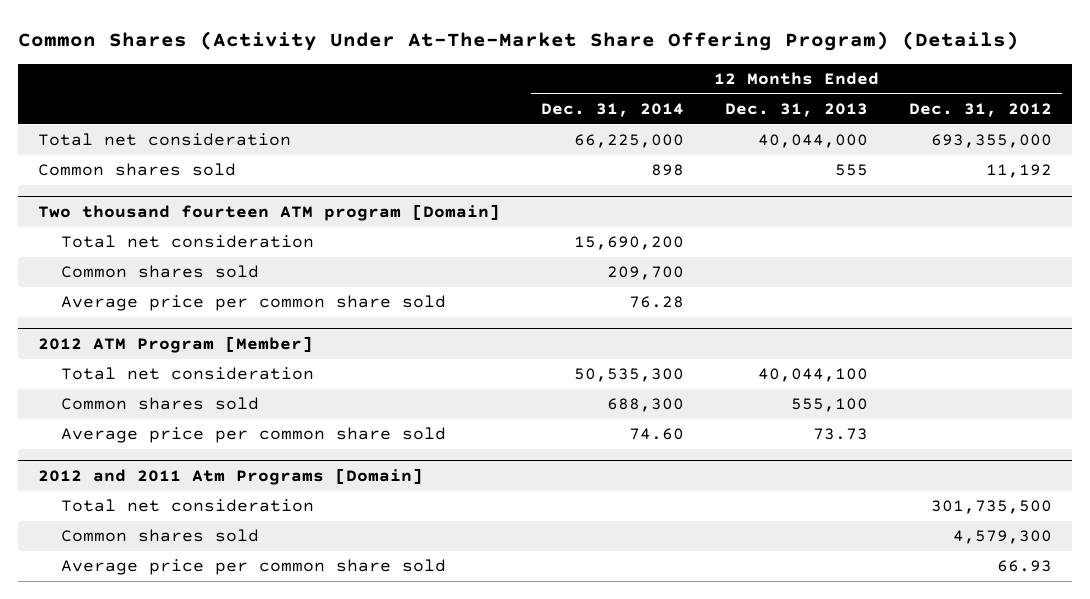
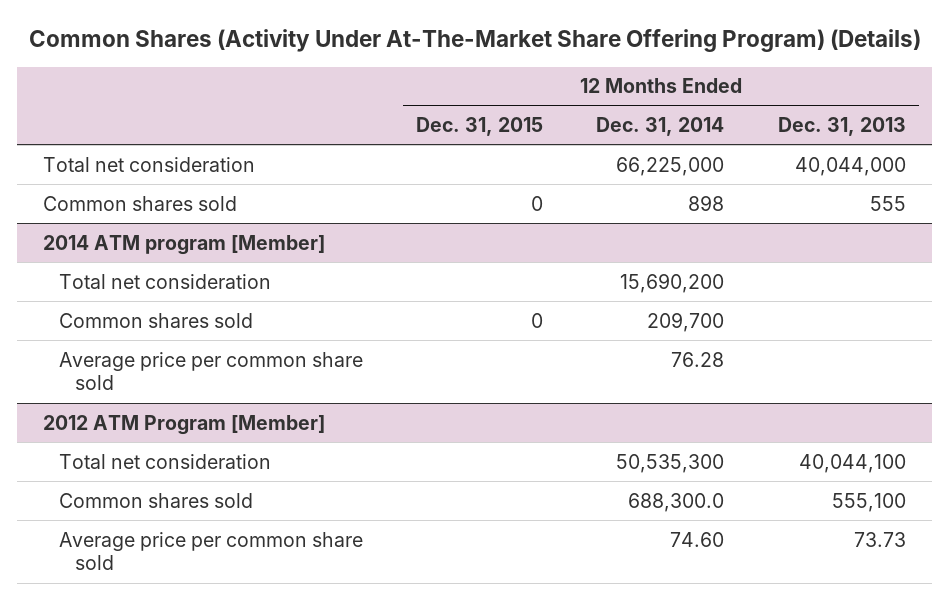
[908,103,1052,118] Dec. 31, 2012 -> none
none -> [416,117,544,137] Dec. 31, 2015
[38,204,501,222] Two thousand fourteen ATM program [Domain] -> none
none -> [43,234,326,255] 2014 ATM program [Member]
[607,398,685,413] 688,300 -> [628,492,725,512] 688,300.0
[38,468,424,486] 2012 and 2011 Atm Programs [Domain] -> none
[61,499,315,513] Total net consideration -> none
[61,529,260,543] Common shares sold -> none
[61,559,447,576] Average price per common share sold -> none

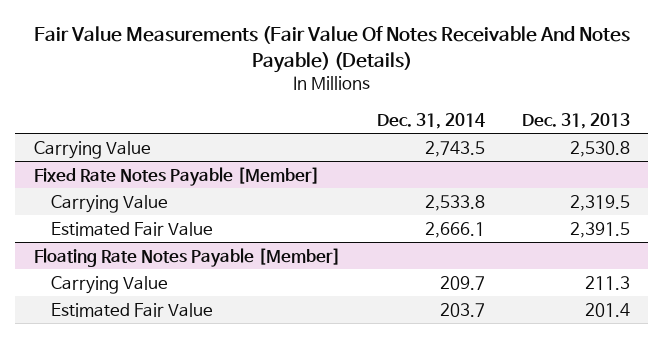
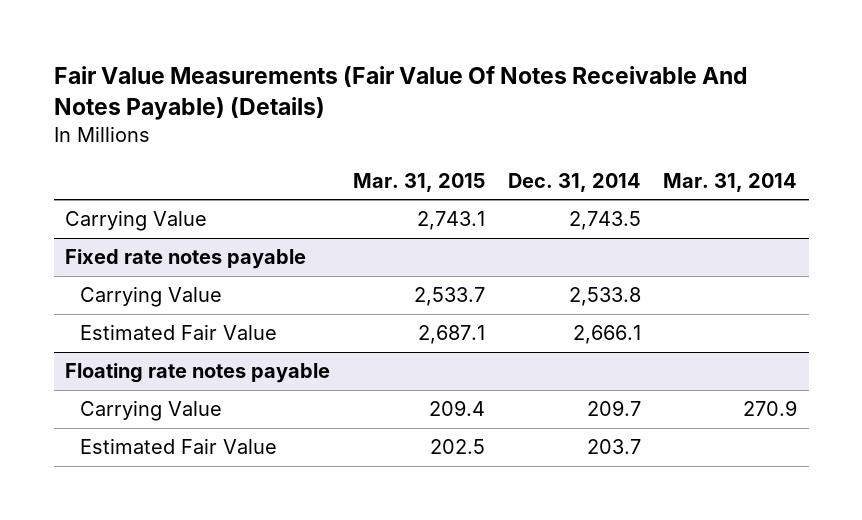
[521,112,630,129] Dec. 31, 2013 -> none
none -> [352,172,485,192] Mar. 31, 2015
none -> [663,172,798,192] Mar. 31, 2014
[33,166,320,186] Fixed Rate Notes Payable [Member] -> [65,249,307,270] Fixed rate notes payable
[33,247,341,267] Floating Rate Notes Payable [Member] -> [65,363,331,384] Floating rate notes payable

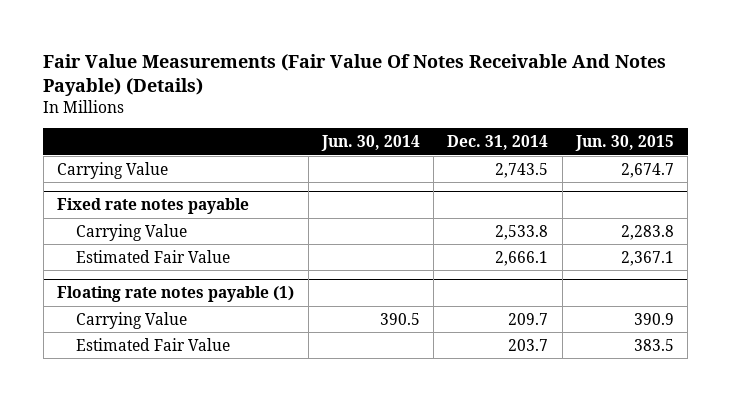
[352,172,485,192] Mar. 31, 2015 -> none
[663,172,798,192] Mar. 31, 2014 -> none
none -> [320,135,420,152] Jun. 30, 2014
none -> [575,135,675,152] Jun. 30, 2015
[65,363,331,384] Floating rate notes payable -> [57,286,295,303] Floating rate notes payable (1)

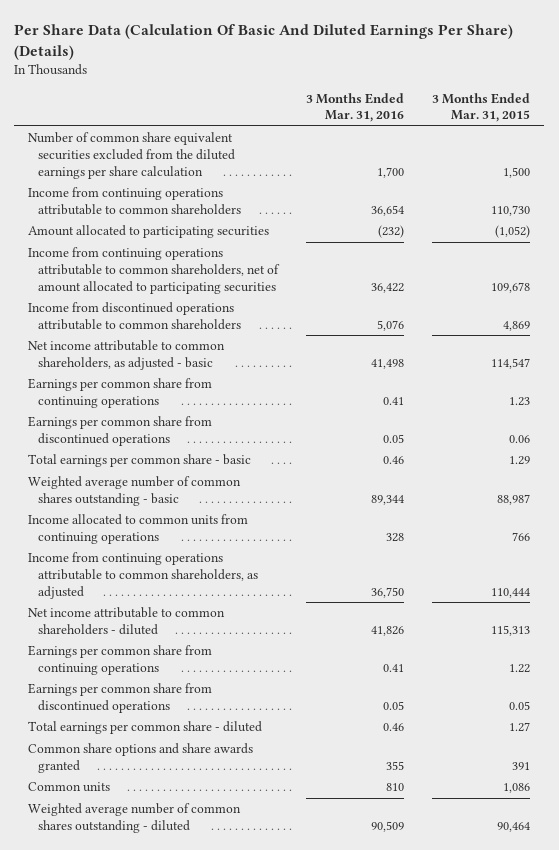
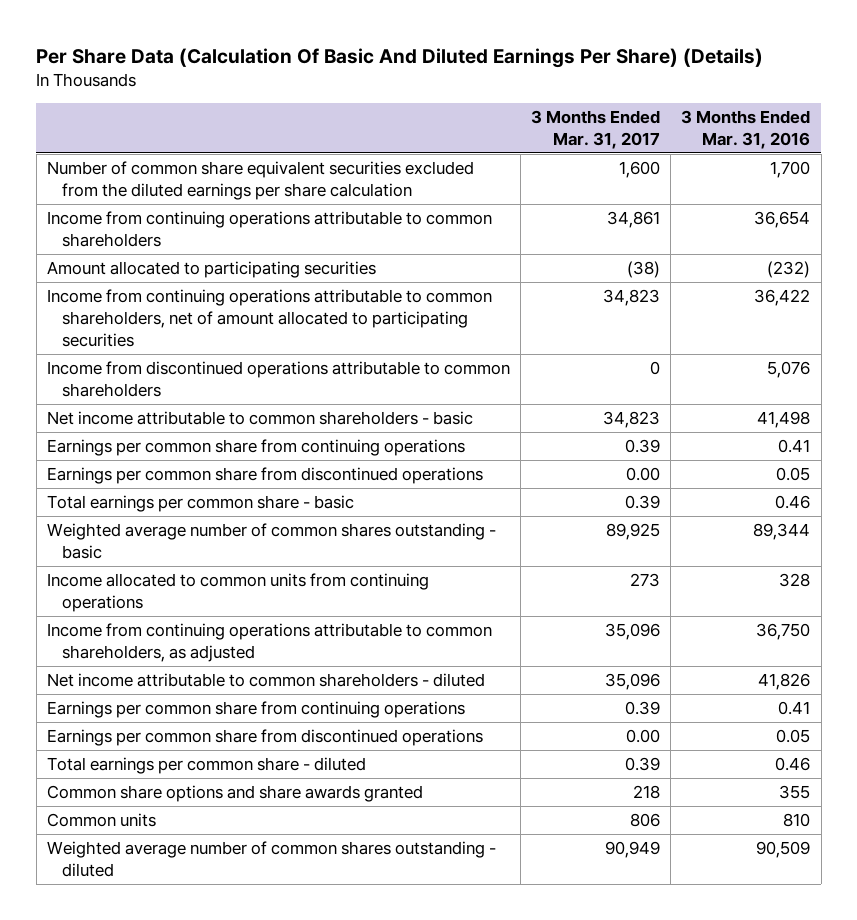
[432,92,531,123] 3 Months Ended Mar. 31, 2015 -> none
none -> [531,109,661,149] 3 Months Ended Mar. 31, 2017
[28,340,226,370] Net income attributable to common shareholders, as adjusted - basic -> [46,410,473,425] Net income attributable to common shareholders - basic

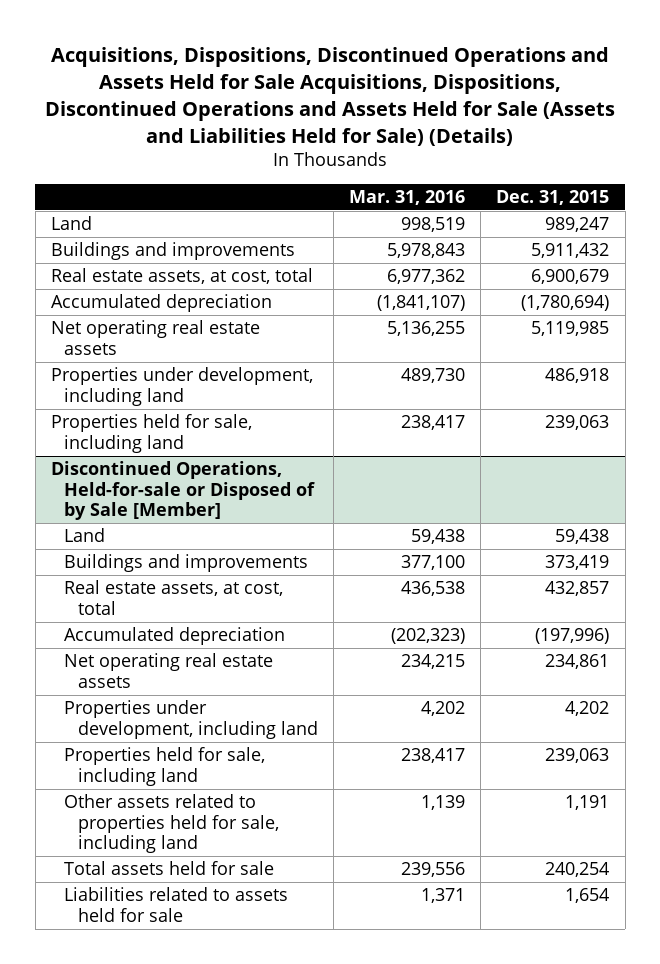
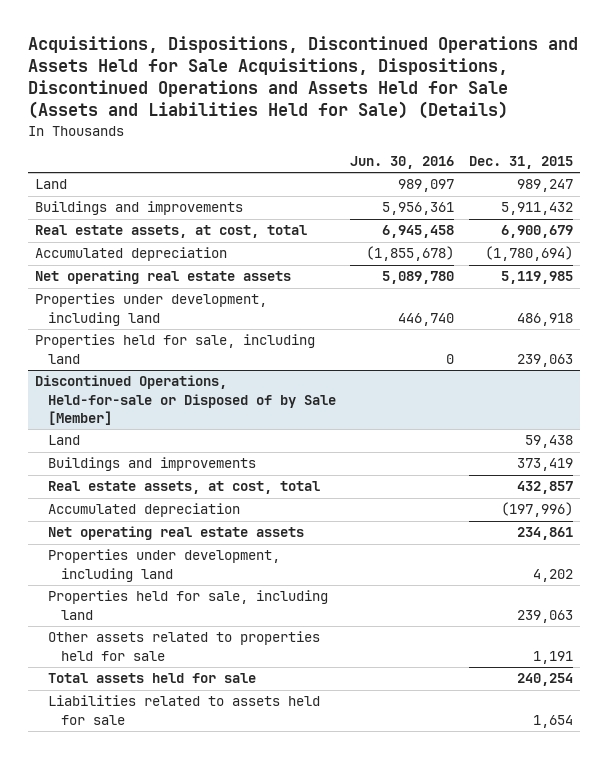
[349,189,466,205] Mar. 31, 2016 -> none
none -> [350,156,455,170] Jun. 30, 2016
[64,794,279,854] Other assets related to properties held for sale, including land -> [48,631,321,661] Other assets related to properties held for sale

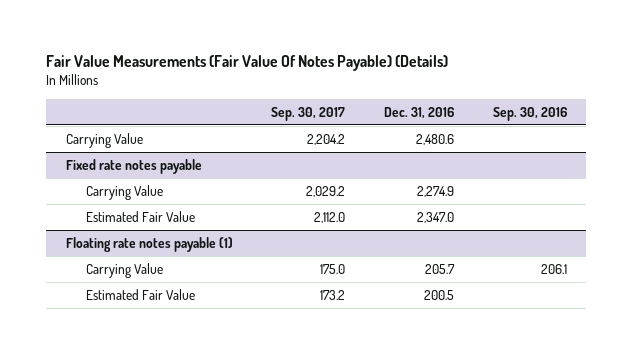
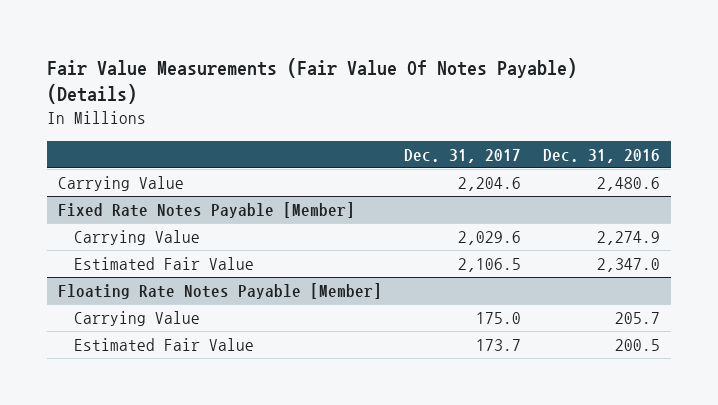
[271,106,346,121] Sep. 30, 2017 -> none
[492,106,567,121] Sep. 30, 2016 -> none
none -> [403,148,521,163] Dec. 31, 2017
[65,158,202,174] Fixed rate notes payable -> [57,201,355,218] Fixed Rate Notes Payable [Member]
[65,236,233,252] Floating rate notes payable (1) -> [57,282,382,299] Floating Rate Notes Payable [Member]

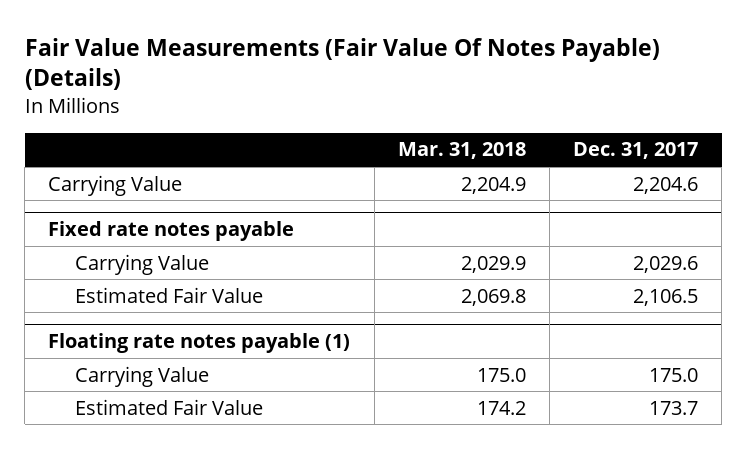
[543,148,661,163] Dec. 31, 2016 -> none
none -> [397,142,526,160] Mar. 31, 2018
[57,201,355,218] Fixed Rate Notes Payable [Member] -> [48,221,295,242] Fixed rate notes payable
[57,282,382,299] Floating Rate Notes Payable [Member] -> [48,333,351,354] Floating rate notes payable (1)

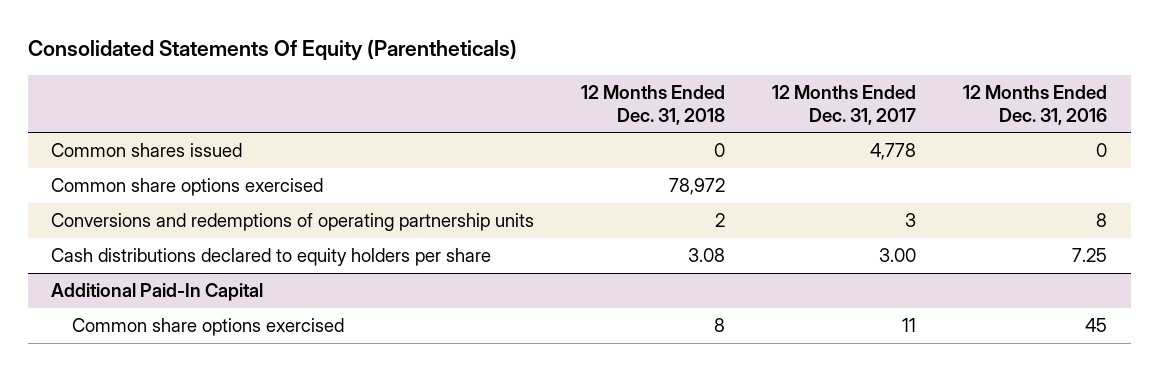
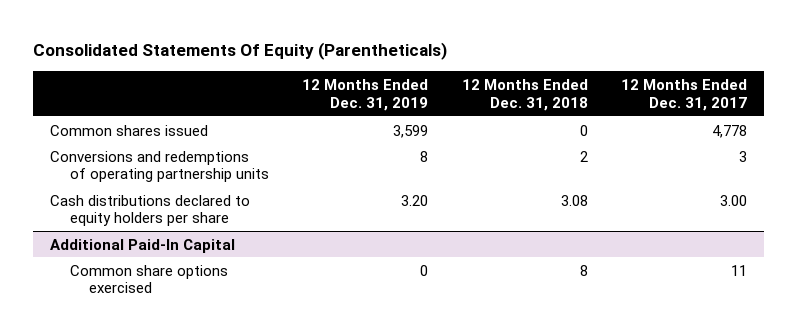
[963,84,1108,125] 12 Months Ended Dec. 31, 2016 -> none
none -> [302,78,429,111] 12 Months Ended Dec. 31, 2019
[51,178,324,197] Common share options exercised -> none

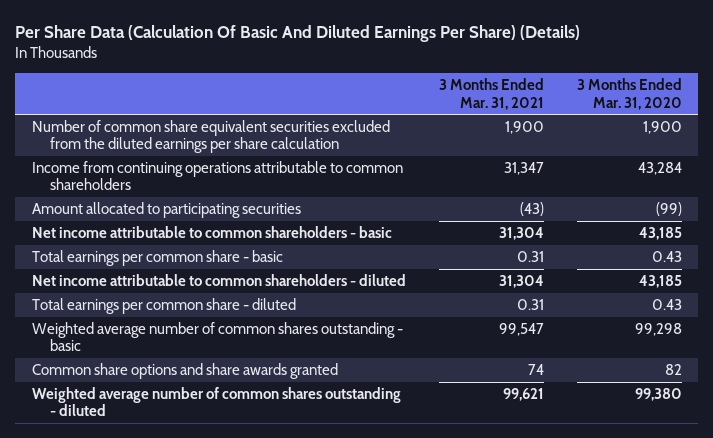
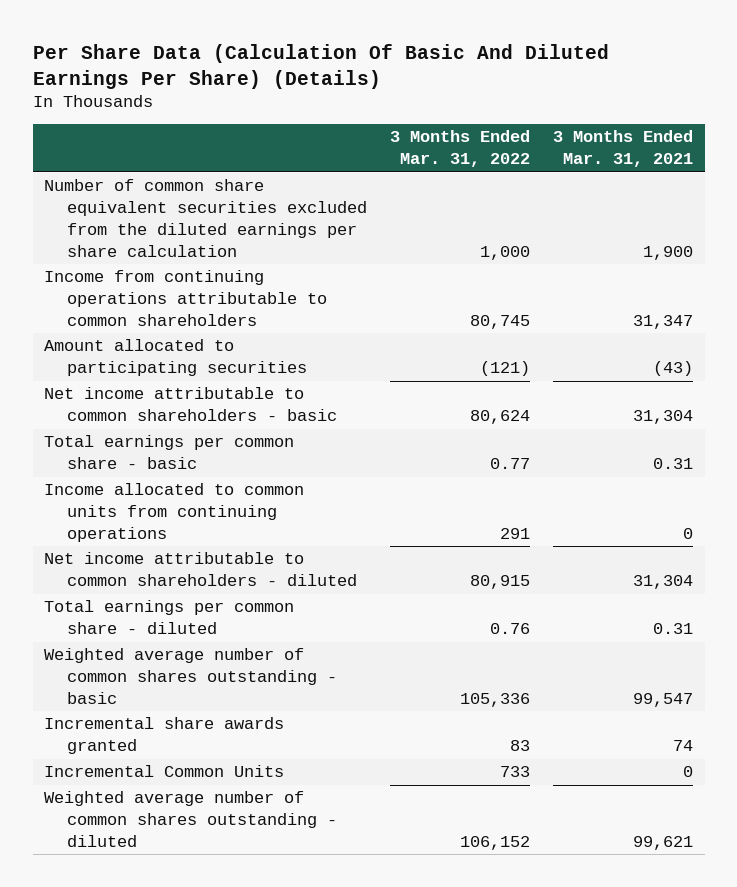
[576,78,682,110] 3 Months Ended Mar. 31, 2020 -> none
none -> [390,130,531,168] 3 Months Ended Mar. 31, 2022
none -> [44,483,305,542] Income allocated to common units from continuing operations
[31,363,338,380] Common share options and share awards granted -> [44,717,285,755] Incremental share awards granted
none -> [44,765,285,778] Incremental Common Units

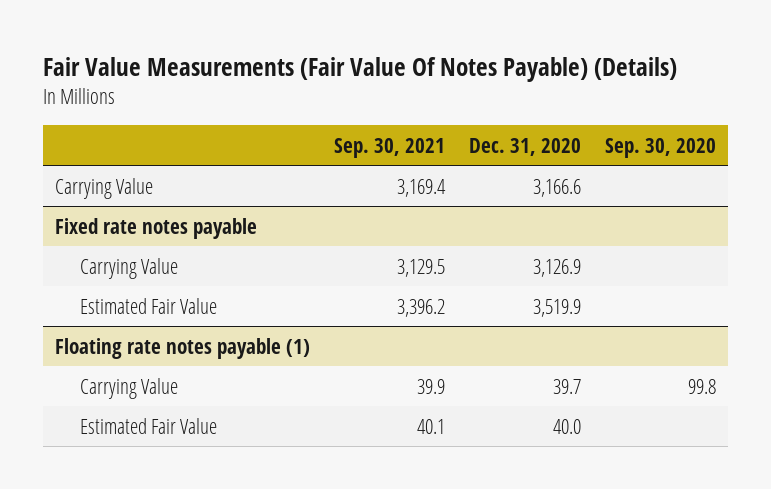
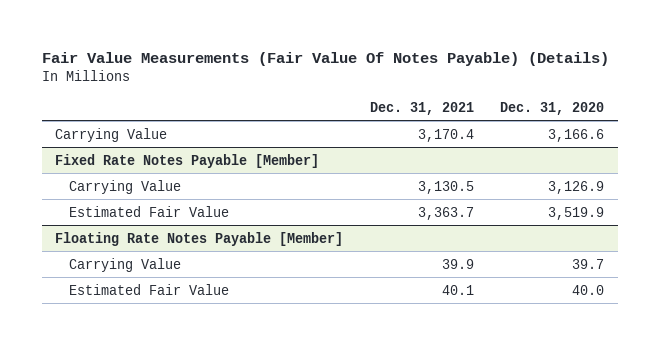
[333,137,445,158] Sep. 30, 2021 -> none
[605,137,717,158] Sep. 30, 2020 -> none
none -> [369,101,474,115] Dec. 31, 2021
[54,217,257,239] Fixed rate notes payable -> [55,153,320,168] Fixed Rate Notes Payable [Member]
[54,337,310,359] Floating rate notes payable (1) -> [55,231,344,246] Floating Rate Notes Payable [Member]

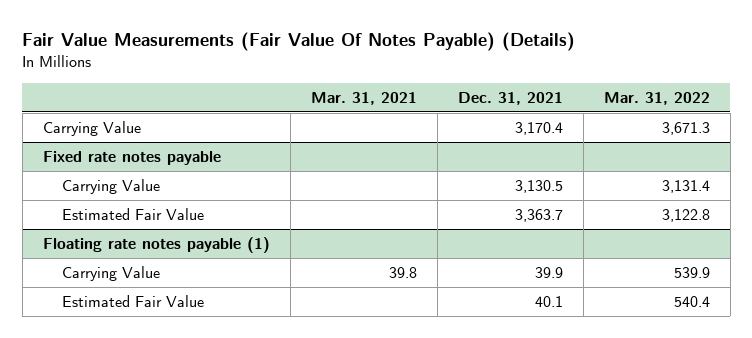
[500,101,605,115] Dec. 31, 2020 -> none
none -> [310,91,417,105] Mar. 31, 2021
none -> [603,91,710,105] Mar. 31, 2022
[55,153,320,168] Fixed Rate Notes Payable [Member] -> [42,150,221,165] Fixed rate notes payable
[55,231,344,246] Floating Rate Notes Payable [Member] -> [42,236,270,253] Floating rate notes payable (1)

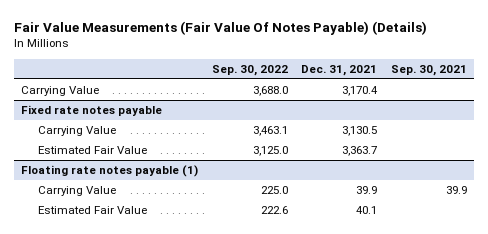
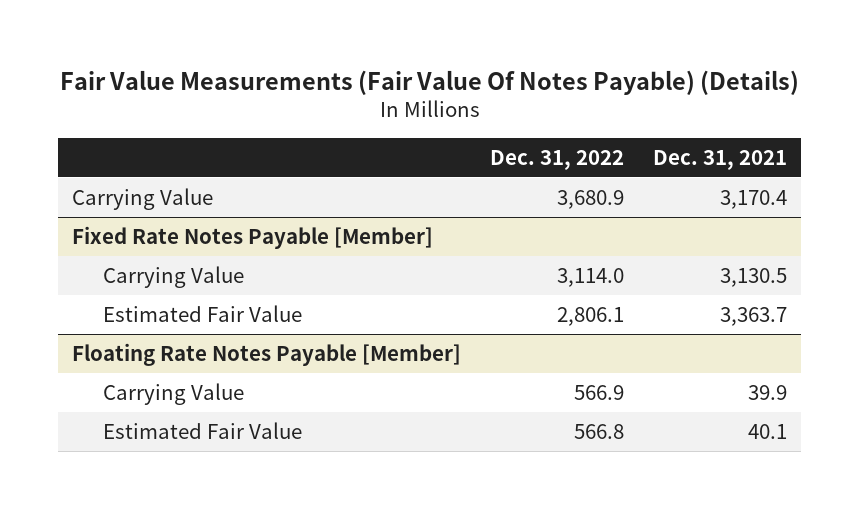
[211,65,288,77] Sep. 30, 2022 -> none
[391,65,468,77] Sep. 30, 2021 -> none
none -> [490,149,625,170] Dec. 31, 2022
[20,105,162,117] Fixed rate notes payable -> [72,225,434,249] Fixed Rate Notes Payable [Member]
[20,165,198,178] Floating rate notes payable (1) -> [72,342,462,366] Floating Rate Notes Payable [Member]

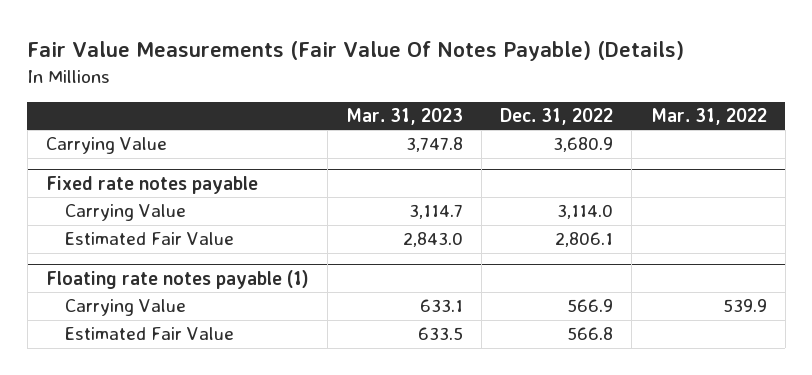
[652,149,787,170] Dec. 31, 2021 -> none
none -> [346,108,464,126] Mar. 31, 2023
none -> [650,108,767,126] Mar. 31, 2022
[72,225,434,249] Fixed Rate Notes Payable [Member] -> [45,175,258,194] Fixed rate notes payable
[72,342,462,366] Floating Rate Notes Payable [Member] -> [45,269,309,289] Floating rate notes payable (1)

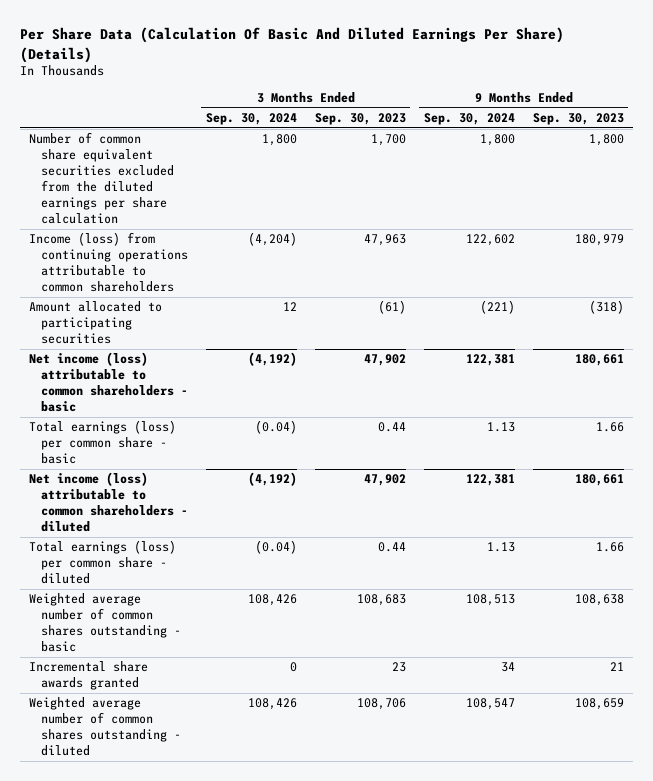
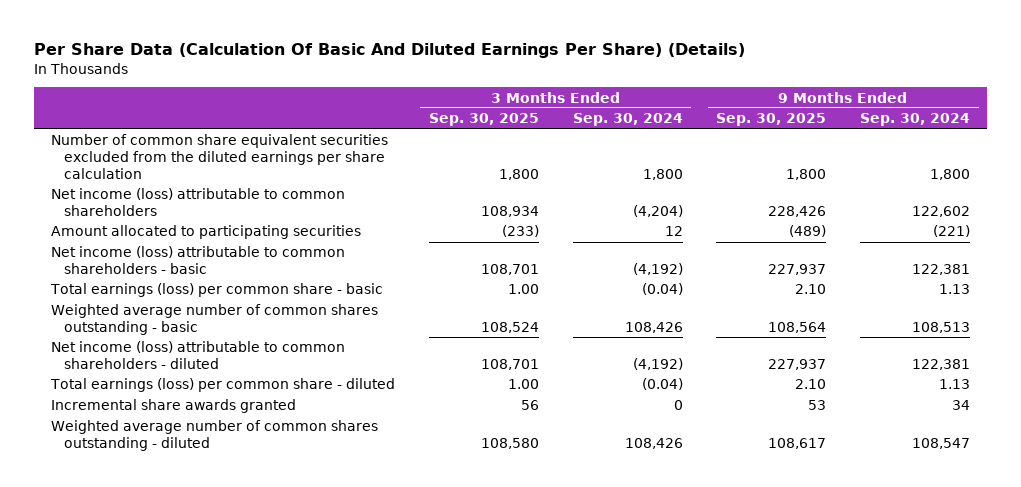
[314,112,406,125] Sep. 30, 2023 -> none
[532,112,624,125] Sep. 30, 2023 -> none
none -> [428,113,539,127] Sep. 30, 2025
none -> [716,113,827,127] Sep. 30, 2025
[29,232,188,293] Income (loss) from continuing operations attributable to common shareholders -> [51,188,346,217] Net income (loss) attributable to common shareholders
[29,593,181,653] Weighted average number of common shares outstanding - basic -> [51,304,379,336] Weighted average number of common shares outstanding - basic

